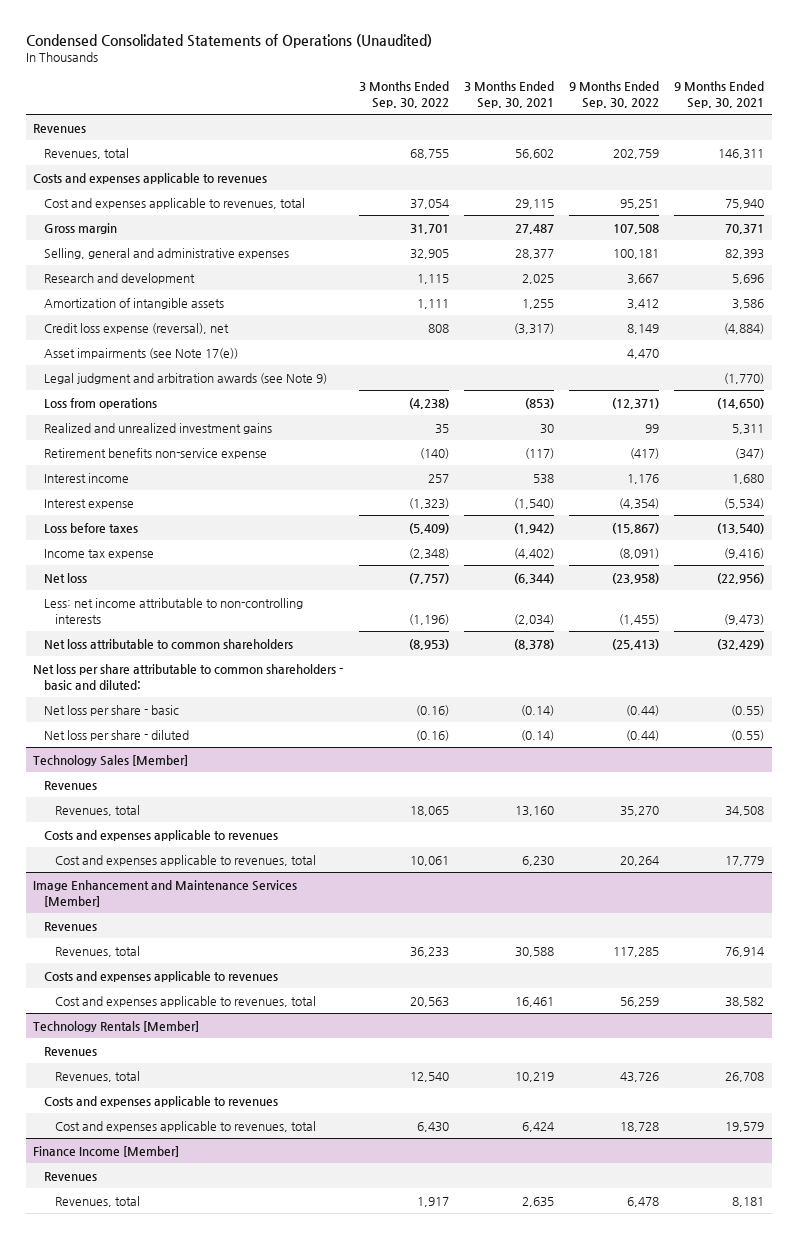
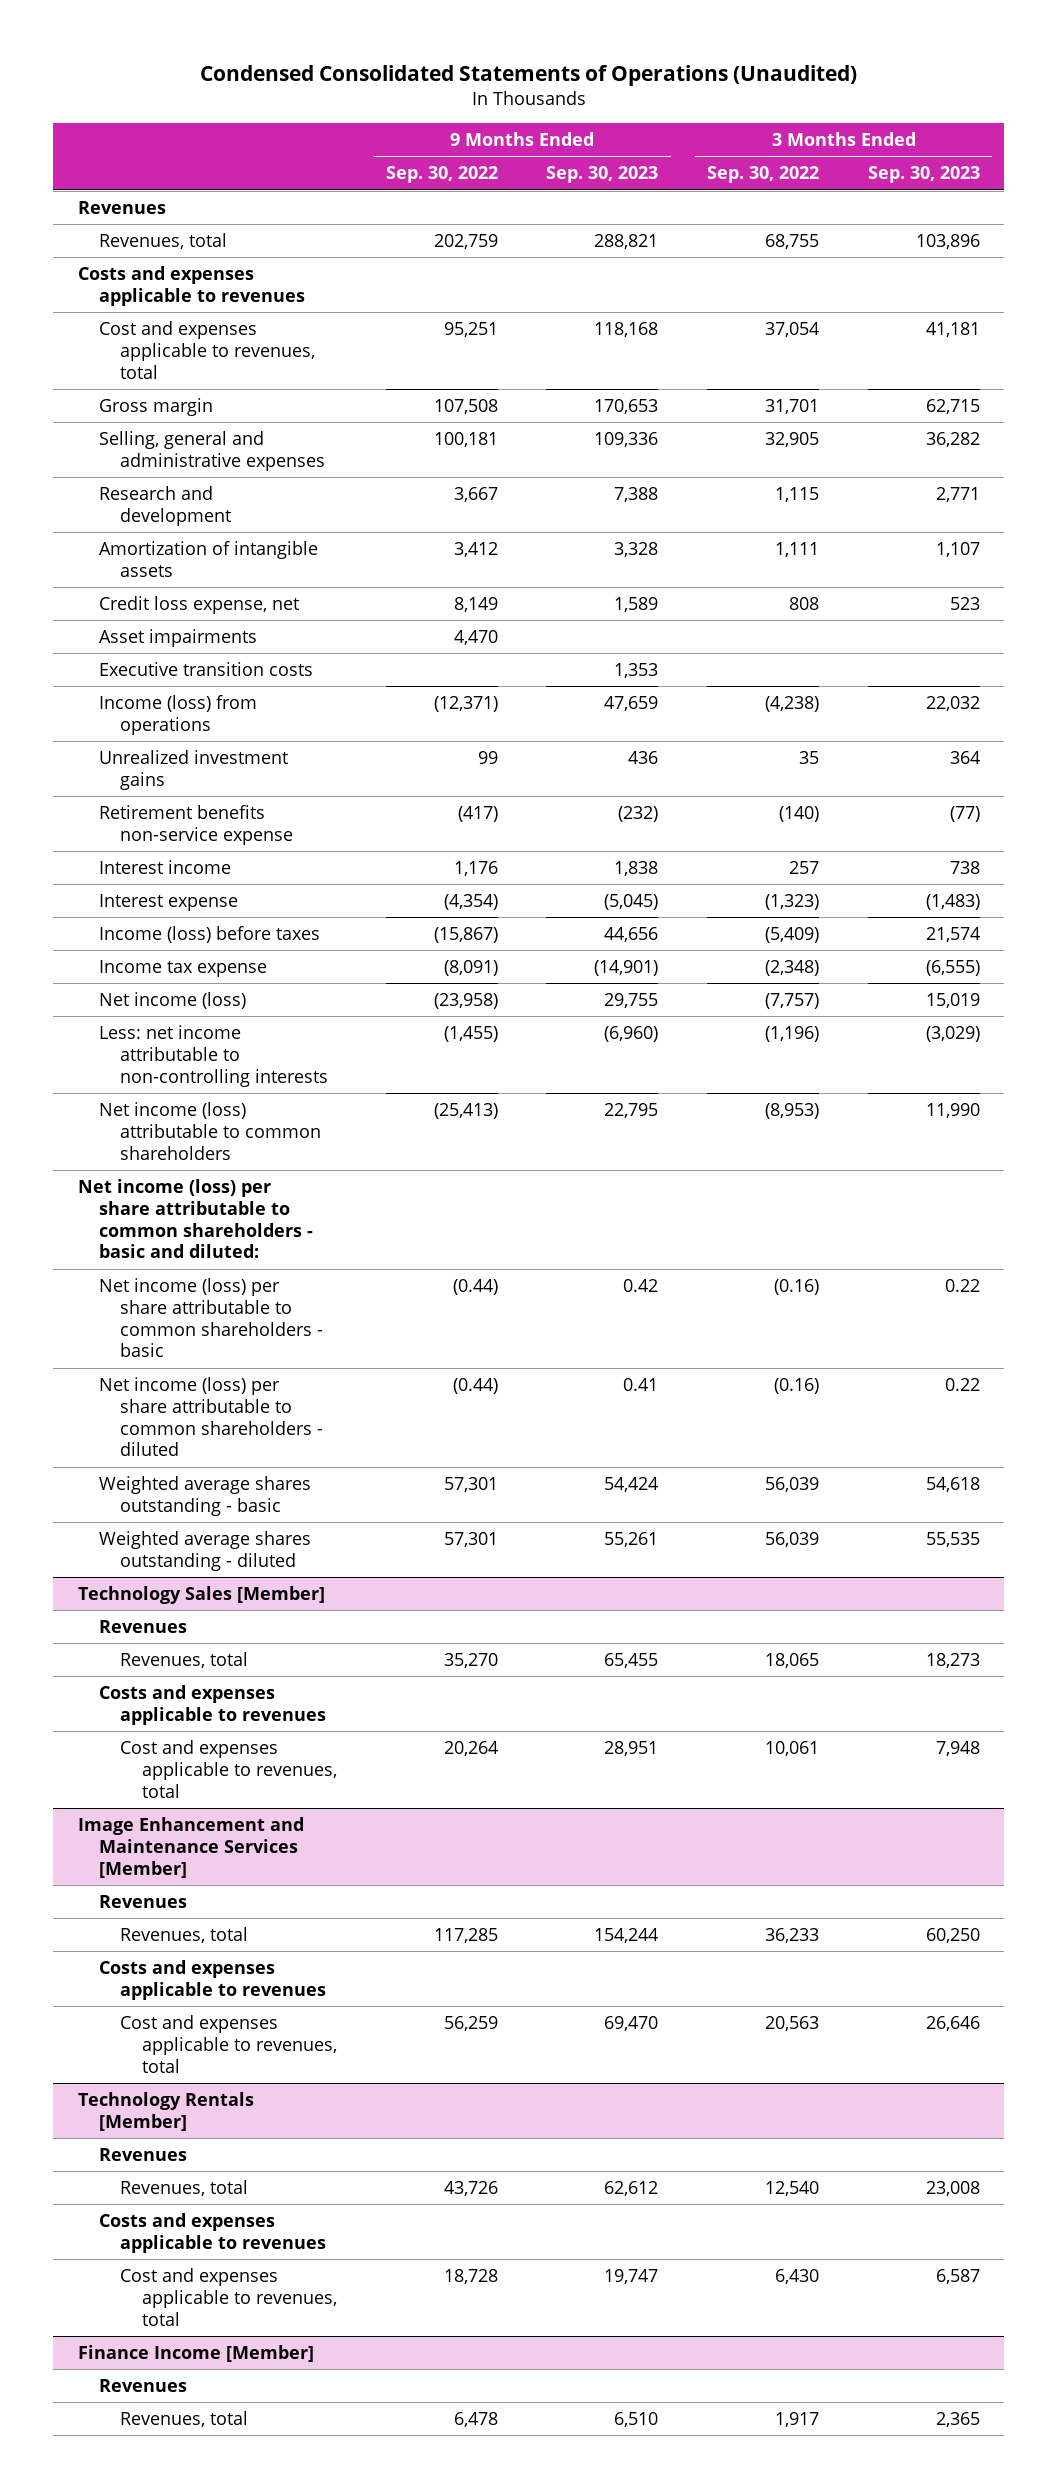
[463,81,554,109] 3 Months Ended Sep. 30, 2021 -> none
[674,81,765,109] 9 Months Ended Sep. 30, 2021 -> none
none -> [546,166,659,184] Sep. 30, 2023
none -> [867,166,980,184] Sep. 30, 2023
[44,372,328,384] Legal judgment and arbitration awards (see Note 9) -> none
[44,322,230,334] Credit loss expense (reversal), net -> [99,595,300,614] Credit loss expense, net
[44,347,239,359] Asset impairments (see Note 17(e)) -> [99,628,258,647] Asset impairments
none -> [99,661,314,676] Executive transition costs
[44,397,158,409] Loss from operations -> [99,694,258,735] Income (loss) from operations
[44,422,273,434] Realized and unrealized investment gains -> [99,749,289,790] Unrealized investment gains
[44,522,139,533] Loss before taxes -> [99,925,321,943] Income (loss) before taxes
[44,572,88,583] Net loss -> [99,991,247,1009] Net income (loss)
[44,638,294,649] Net loss attributable to common shareholders -> [99,1101,322,1160] Net income (loss) attributable to common shareholders
[33,663,344,690] Net loss per share attributable to common shareholders - basic and diluted: -> [77,1178,314,1259] Net income (loss) per share attributable to common shareholders - basic and diluted:
[44,704,180,716] Net loss per share - basic -> [99,1277,324,1358] Net income (loss) per share attributable to common shareholders - basic
[44,729,190,741] Net loss per share - diluted -> [99,1376,324,1457] Net income (loss) per share attributable to common shareholders - diluted
none -> [99,1475,312,1516] Weighted average shares outstanding - basic
none -> [99,1530,312,1571] Weighted average shares outstanding - diluted

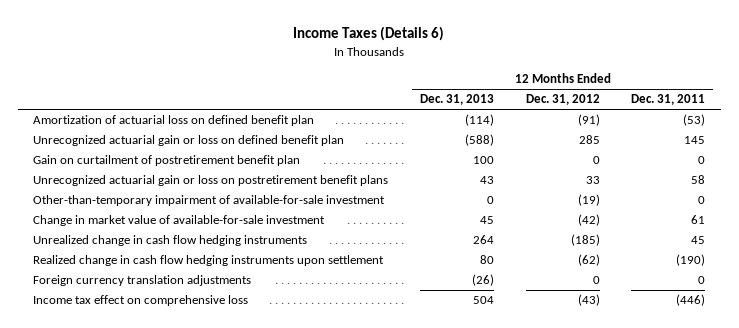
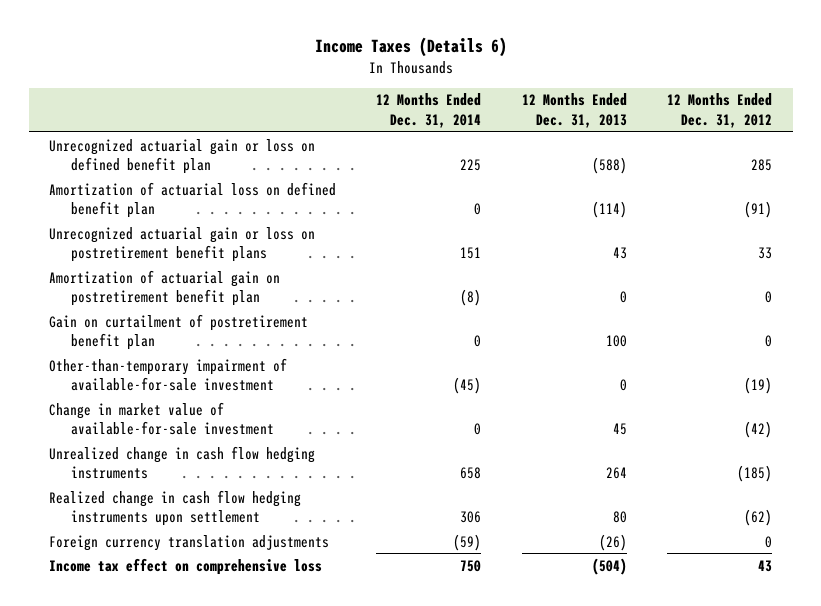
[631,94,706,106] Dec. 31, 2011 -> none
none -> [376,93,482,129] 12 Months Ended Dec. 31, 2014
[33,115,315,127] Amortization of actuarial loss on defined benefit plan -> [48,181,336,219] Amortization of actuarial loss on defined benefit plan
none -> [48,269,280,307] Amortization of actuarial gain on postretirement benefit plan
[33,155,301,167] Gain on curtailment of postretirement benefit plan -> [48,313,308,351] Gain on curtailment of postretirement benefit plan
[473,296,495,305] 504 -> [591,557,627,575] (504)
[577,294,600,307] (43) -> [758,559,773,572] 43

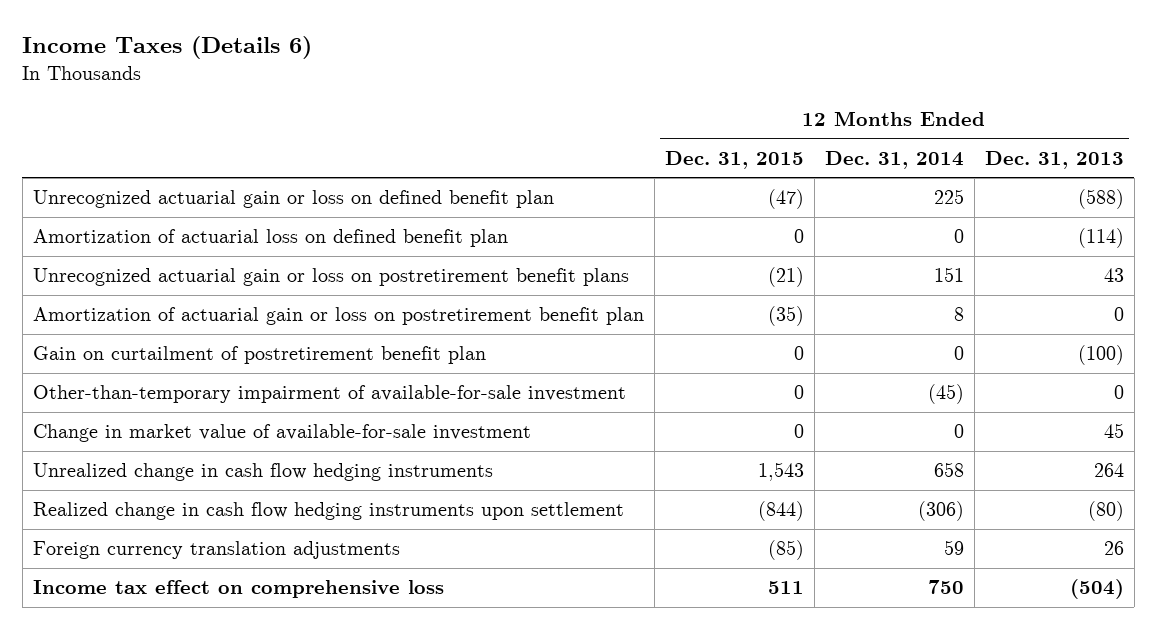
[667,93,773,129] 12 Months Ended Dec. 31, 2012 -> none
none -> [664,150,804,169] Dec. 31, 2015
[48,269,280,307] Amortization of actuarial gain on postretirement benefit plan -> [32,307,644,326] Amortization of actuarial gain or loss on postretirement benefit plan
[460,289,482,307] (8) -> [953,307,964,322] 8
[605,335,627,348] 100 -> [1077,345,1124,366] (100)
[460,511,482,524] 306 -> [917,501,964,522] (306)
[612,511,627,524] 80 -> [1087,501,1124,522] (80)
[453,533,482,551] (59) -> [943,540,964,556] 59
[598,533,627,551] (26) -> [1103,541,1124,556] 26

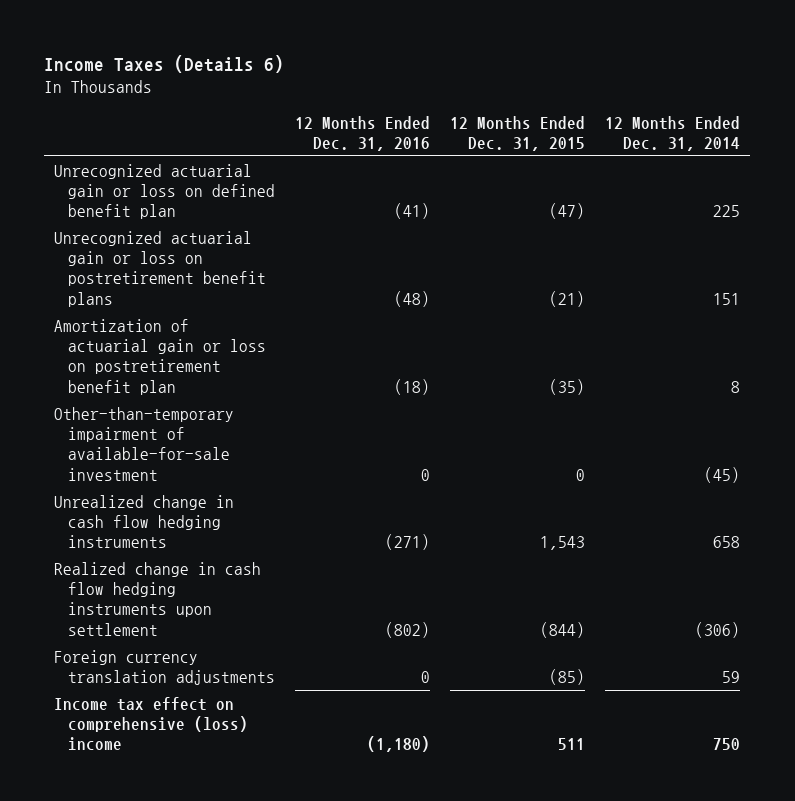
[984,150,1124,169] Dec. 31, 2013 -> none
none -> [294,115,430,151] 12 Months Ended Dec. 31, 2016
[32,229,508,248] Amortization of actuarial loss on defined benefit plan -> none
[32,346,486,365] Gain on curtailment of postretirement benefit plan -> none
[32,424,531,443] Change in market value of available-for-sale investment -> none
[32,580,444,599] Income tax effect on comprehensive loss -> [54,696,248,752] Income tax effect on comprehensive (loss) income

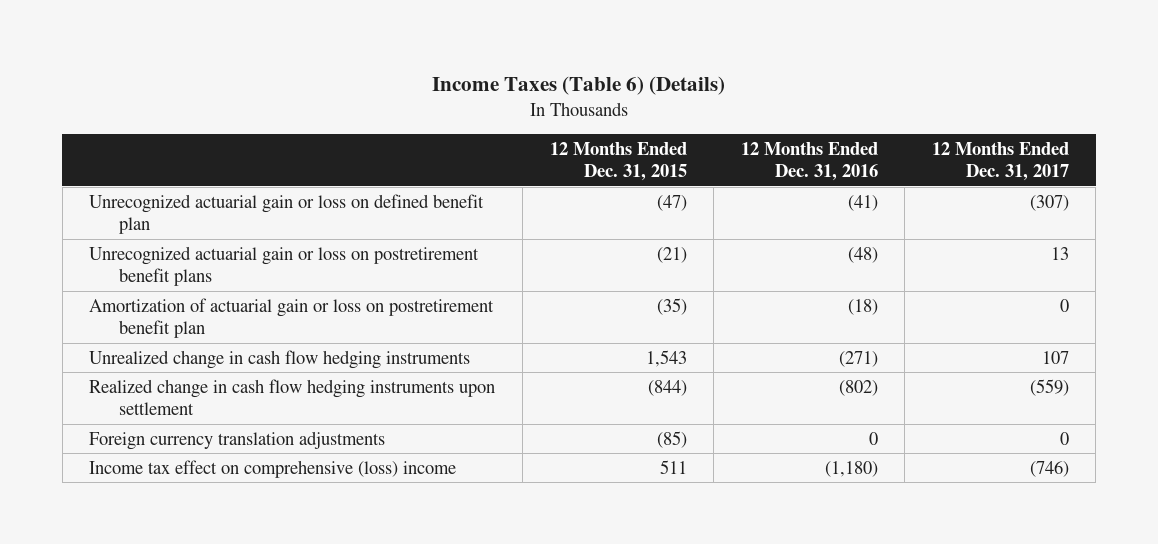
[44,55,285,74] Income Taxes (Details 6) -> [432,75,726,95] Income Taxes (Table 6) (Details)
[605,115,741,151] 12 Months Ended Dec. 31, 2014 -> none
none -> [931,141,1069,181] 12 Months Ended Dec. 31, 2017
[54,406,235,481] Other-than-temporary impairment of available-for-sale investment -> none

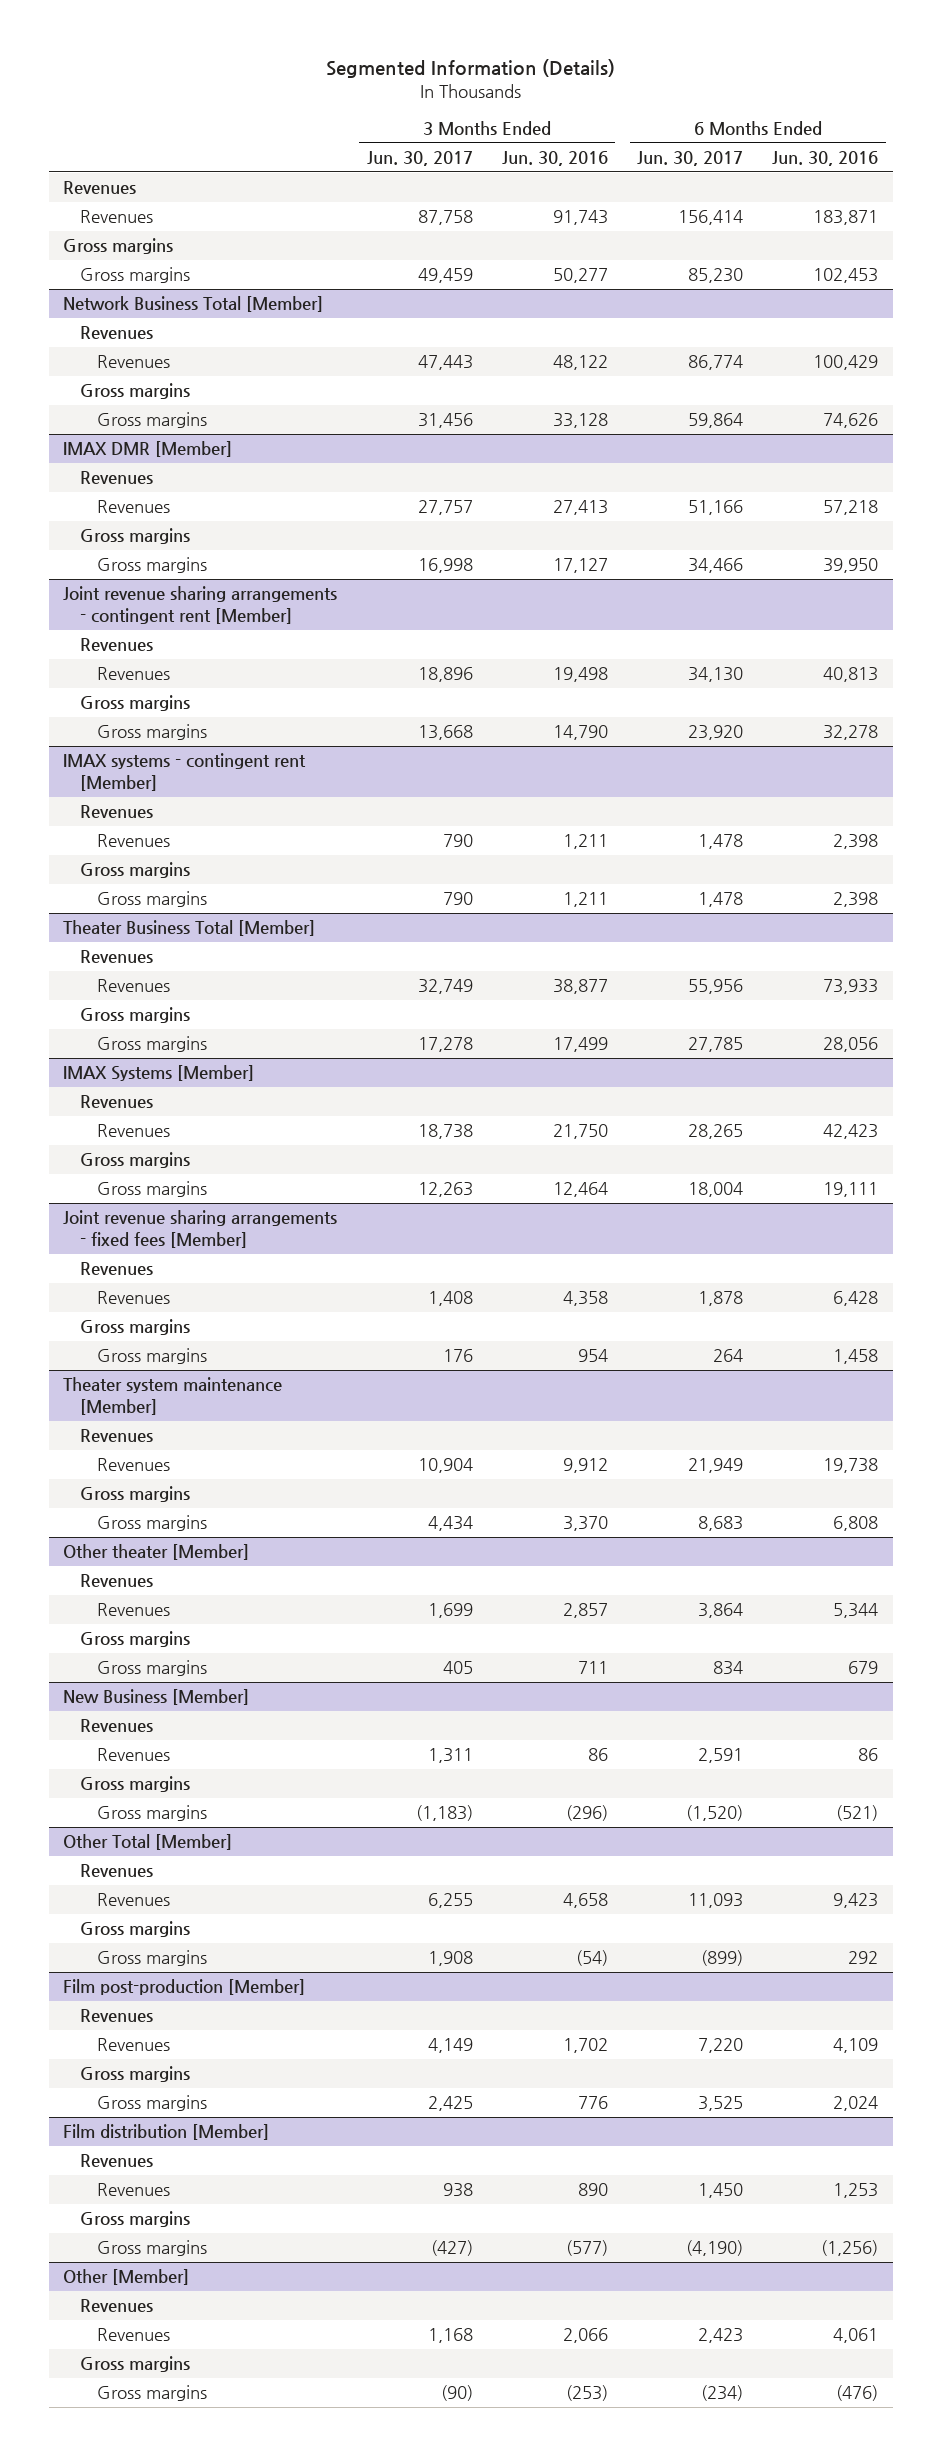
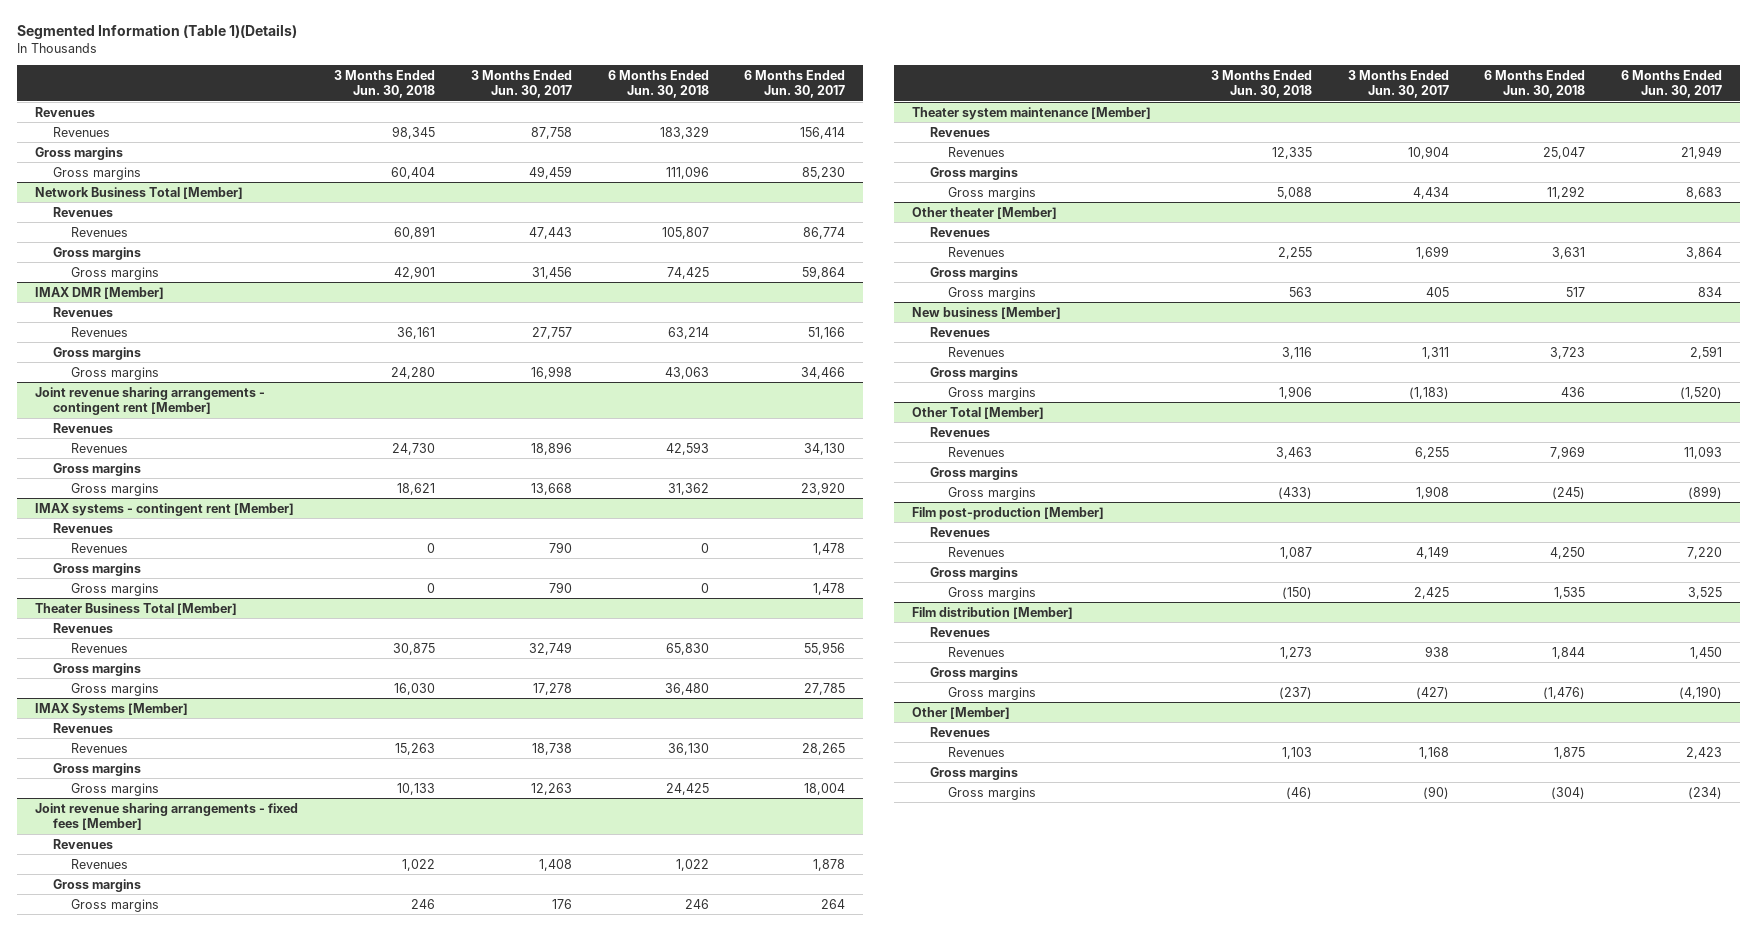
[325,59,615,79] Segmented Information (Details) -> [17,24,298,40] Segmented Information (Table 1)(Details)
[501,150,608,166] Jun. 30, 2016 -> none
[772,150,879,166] Jun. 30, 2016 -> none
none -> [333,69,435,99] 3 Months Ended Jun. 30, 2018
none -> [607,69,709,99] 6 Months Ended Jun. 30, 2018
[63,1689,250,1706] New Business [Member] -> [911,306,1061,319] New business [Member]

